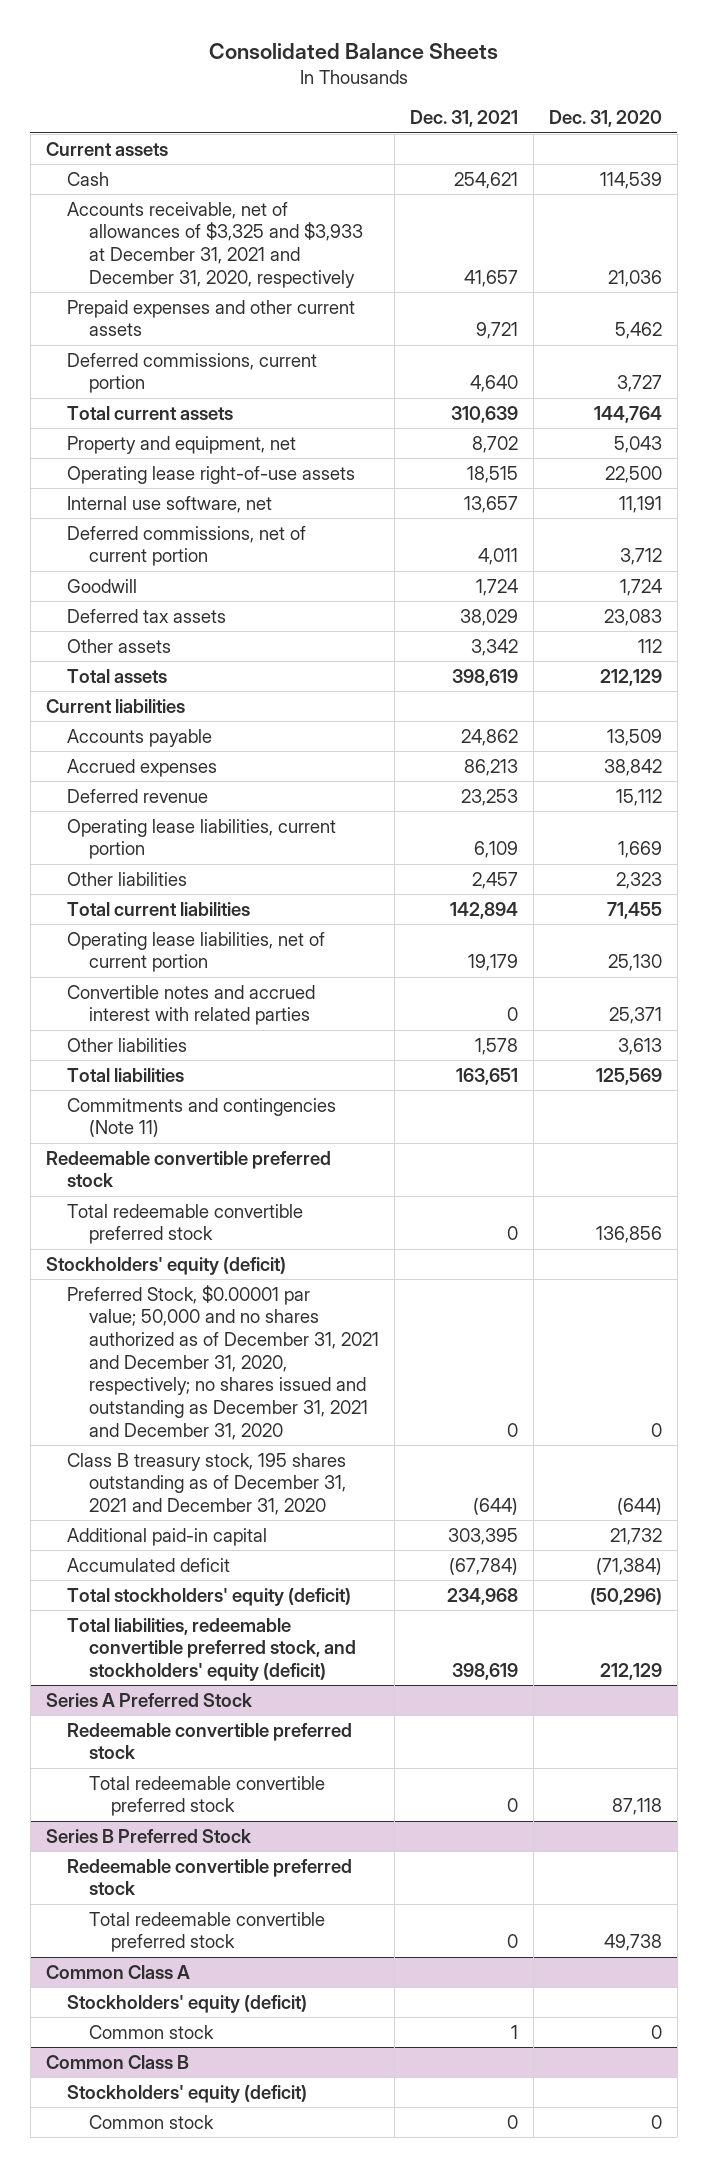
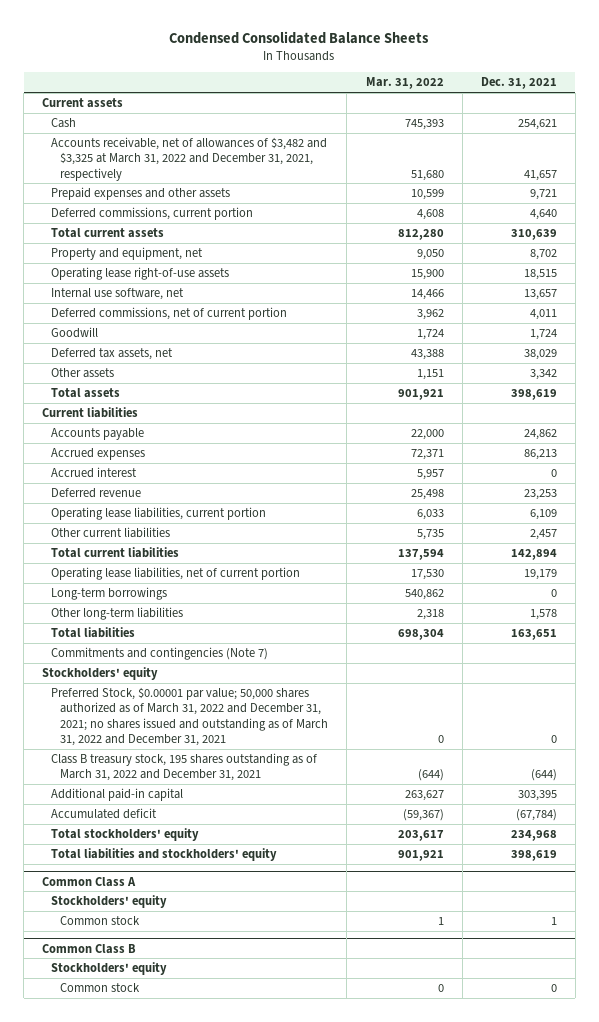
[208,43,498,60] Consolidated Balance Sheets -> [169,30,430,44] Condensed Consolidated Balance Sheets
[548,110,662,128] Dec. 31, 2020 -> none
none -> [365,77,444,90] Mar. 31, 2022
[67,201,364,288] Accounts receivable, net of allowances of $3,325 and $3,933 at December 31, 2021 and December 31, 2020, respectively -> [51,136,328,181] Accounts receivable, net of allowances of $3,482 and $3,325 at March 31, 2022 and December 31, 2021, respectively
[67,299,356,337] Prepaid expenses and other current assets -> [51,186,231,200] Prepaid expenses and other assets
[67,608,227,623] Deferred tax assets -> [51,347,174,360] Deferred tax assets, net
none -> [51,466,138,478] Accrued interest
[67,871,188,886] Other liabilities -> [51,526,171,538] Other current liabilities
[67,984,316,1026] Convertible notes and accrued interest with related parties -> [51,586,168,600] Long-term borrowings
[67,1037,188,1052] Other liabilities -> [51,606,184,620] Other long-term liabilities
[45,1150,331,1188] Redeemable convertible preferred stock -> none
[67,1203,304,1245] Total redeemable convertible preferred stock -> none
[67,1097,337,1138] Commitments and contingencies (Note 11) -> [51,646,269,660] Commitments and contingencies (Note 7)
[45,1256,286,1275] Stockholders' equity (deficit) -> [42,666,159,680] Stockholders' equity
[67,1284,380,1440] Preferred Stock, $0.00001 par value; 50,000 and no shares authorized as of December 31, 2021 and December 31, 2020, respectively; no shares issued and outstanding as December 31, 2021 and December 31, 2020 -> [51,686,329,746] Preferred Stock, $0.00001 par value; 50,000 shares authorized as of March 31, 2022 and December 31, 2021; no shares issued and outstanding as of March 31, 2022 and December 31, 2021
[67,1452,347,1516] Class B treasury stock, 195 shares outstanding as of December 31, 2021 and December 31, 2020 -> [51,752,318,782] Class B treasury stock, 195 shares outstanding as of March 31, 2022 and December 31, 2021
[45,1692,252,1707] Series A Preferred Stock -> none
[67,1722,353,1760] Redeemable convertible preferred stock -> none
[89,1775,326,1817] Total redeemable convertible preferred stock -> none
[45,1828,251,1843] Series B Preferred Stock -> none
[67,1858,353,1896] Redeemable convertible preferred stock -> none
[89,1911,326,1953] Total redeemable convertible preferred stock -> none
[67,1587,352,1606] Total stockholders' equity (deficit) -> [51,827,200,841] Total stockholders' equity
[67,1617,357,1682] Total liabilities, redeemable convertible preferred stock, and stockholders' equity (deficit) -> [51,847,278,861] Total liabilities and stockholders' equity
[67,1994,308,2013] Stockholders' equity (deficit) -> [51,894,168,908] Stockholders' equity
[67,2084,308,2103] Stockholders' equity (deficit) -> [51,961,168,975] Stockholders' equity

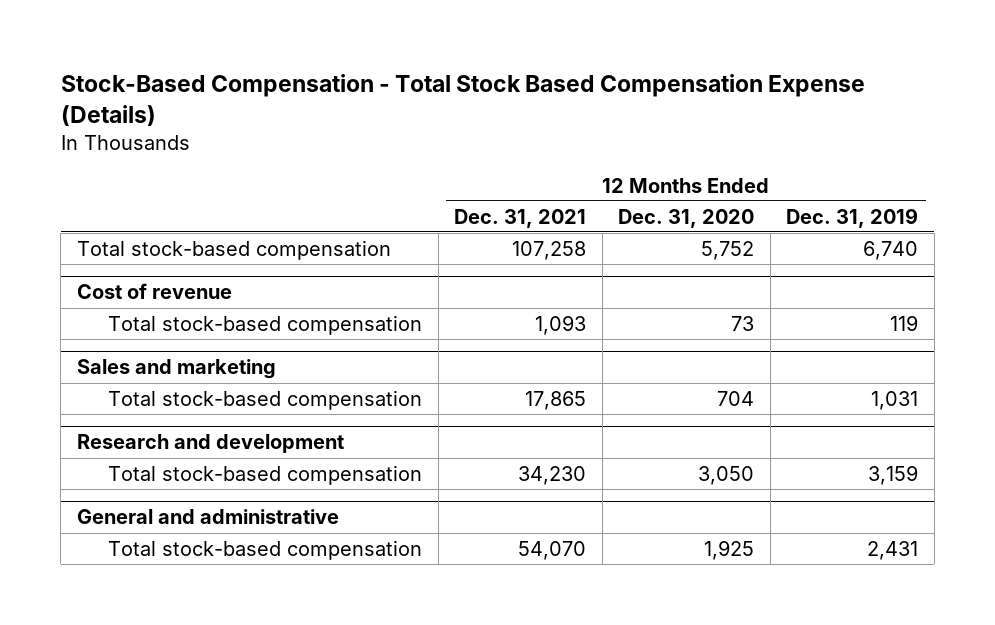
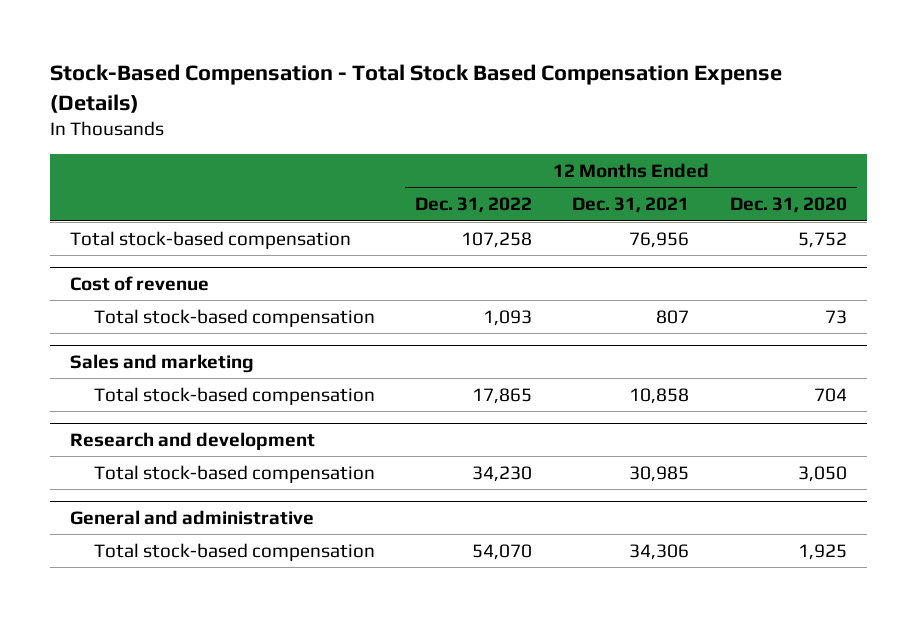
[786,207,919,228] Dec. 31, 2019 -> none
none -> [415,197,533,214] Dec. 31, 2022
[512,240,587,260] 107,258 -> [629,231,690,248] 76,956
[535,314,587,335] 1,093 -> [656,309,690,324] 807
[525,390,587,410] 17,865 -> [629,387,690,404] 10,858
[518,465,587,485] 34,230 -> [629,465,690,482] 30,985
[518,540,587,560] 54,070 -> [629,543,690,560] 34,306

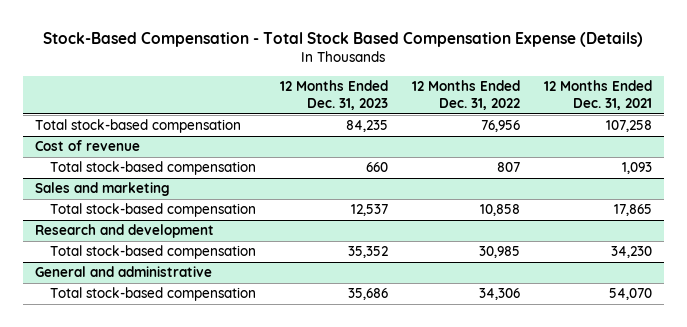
[729,197,847,214] Dec. 31, 2020 -> none
none -> [279,79,388,110] 12 Months Ended Dec. 31, 2023
[461,231,533,248] 107,258 -> [480,120,520,133] 76,956
[629,231,690,248] 76,956 -> [605,120,652,133] 107,258
[483,309,533,326] 1,093 -> [496,162,520,173] 807
[656,309,690,324] 807 -> [621,162,652,175] 1,093
[472,387,533,404] 17,865 -> [479,204,520,217] 10,858
[629,387,690,404] 10,858 -> [613,204,652,217] 17,865
[472,465,533,482] 34,230 -> [478,246,520,259] 30,985
[629,465,690,482] 30,985 -> [610,246,652,259] 34,230
[472,543,533,560] 54,070 -> [478,288,520,301] 34,306
[629,543,690,560] 34,306 -> [608,288,652,301] 54,070

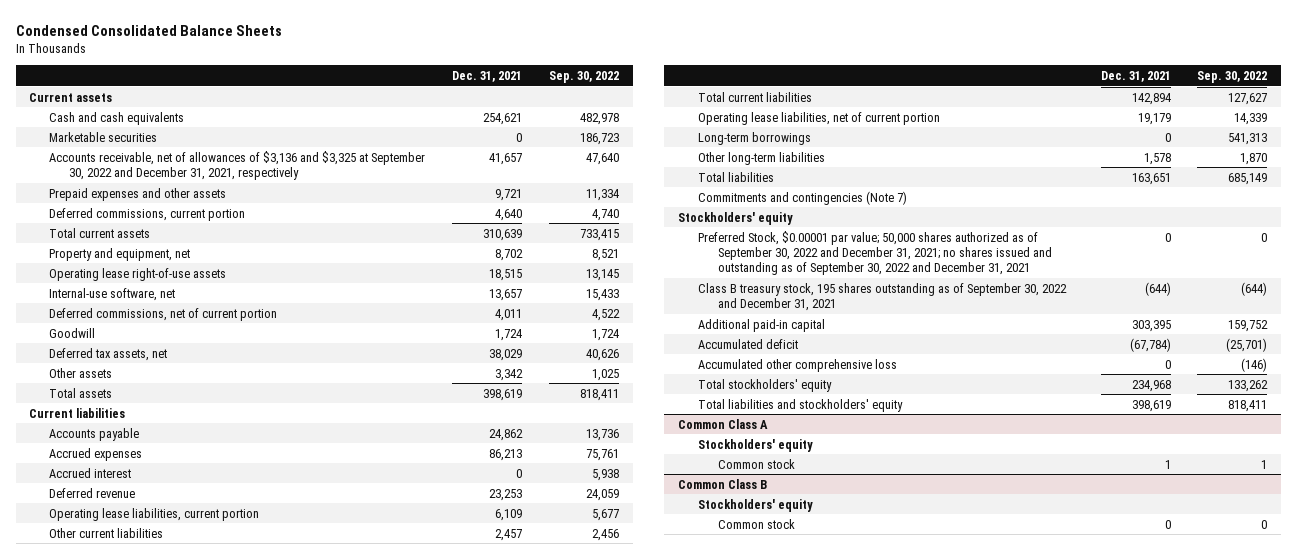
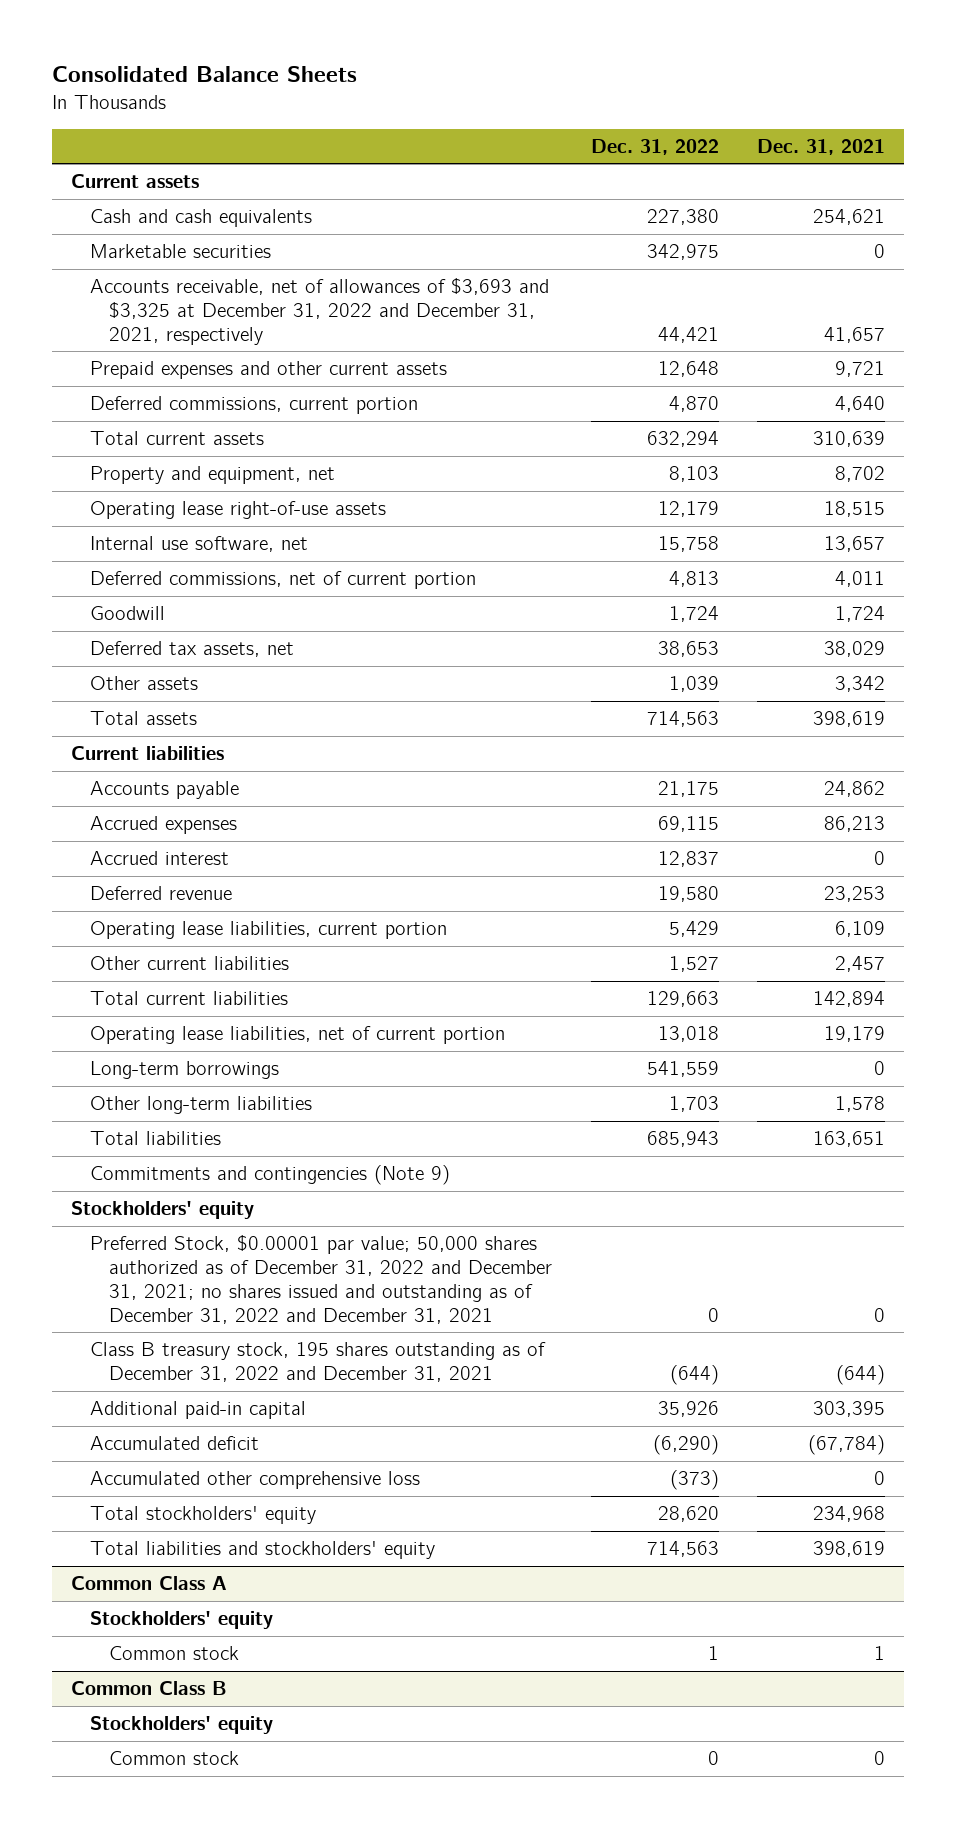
[15,24,282,36] Condensed Consolidated Balance Sheets -> [51,66,357,83] Consolidated Balance Sheets
[549,71,620,84] Sep. 30, 2022 -> none
none -> [590,138,719,155] Dec. 31, 2022
[49,150,426,181] Accounts receivable, net of allowances of $3,136 and $3,325 at September 30, 2022 and December 31, 2021, respectively -> [89,278,549,345] Accounts receivable, net of allowances of $3,693 and $3,325 at December 31, 2022 and December 31, 2021, respectively
[49,187,227,201] Prepaid expenses and other assets -> [89,361,447,380] Prepaid expenses and other current assets
[49,287,176,301] Internal-use software, net -> [89,536,308,553] Internal use software, net
[697,190,907,205] Commitments and contingencies (Note 7) -> [89,1165,450,1186] Commitments and contingencies (Note 9)
[697,230,1052,276] Preferred Stock, $0.00001 par value; 50,000 shares authorized as of September 30, 2022 and December 31, 2021; no shares issued and outstanding as of September 30, 2022 and December 31, 2021 -> [89,1235,553,1324] Preferred Stock, $0.00001 par value; 50,000 shares authorized as of December 31, 2022 and December 31, 2021; no shares issued and outstanding as of December 31, 2022 and December 31, 2021
[697,282,1067,312] Class B treasury stock, 195 shares outstanding as of September 30, 2022 and December 31, 2021 -> [89,1342,546,1383] Class B treasury stock, 195 shares outstanding as of December 31, 2022 and December 31, 2021

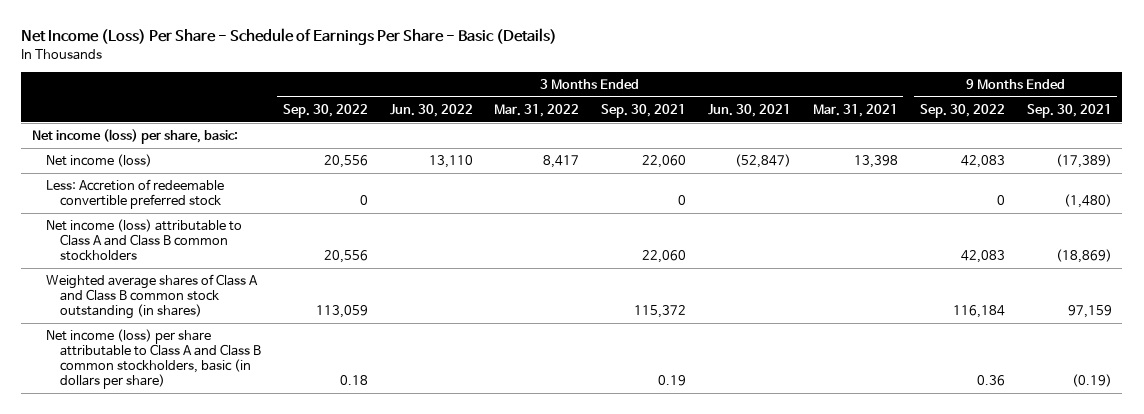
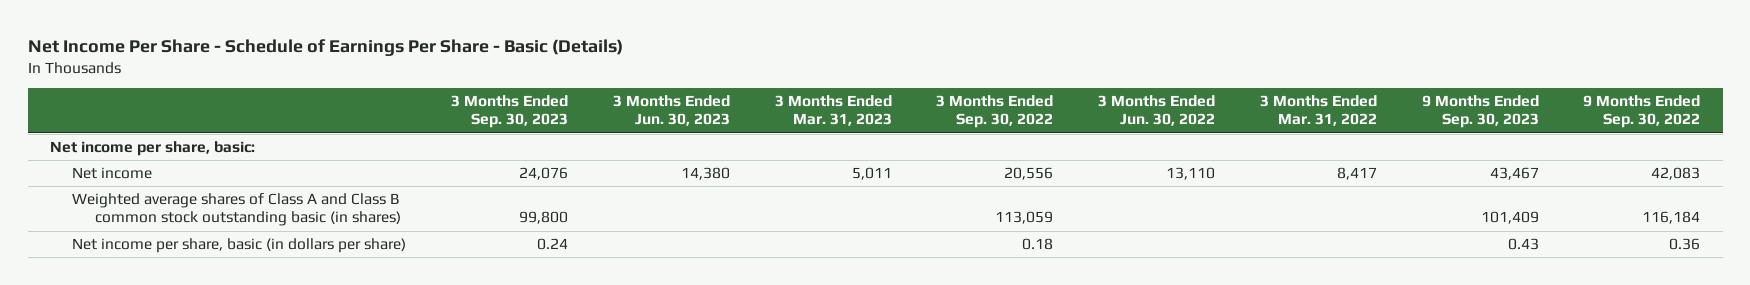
[21,28,558,46] Net Income (Loss) Per Share - Schedule of Earnings Per Share - Basic (Details) -> [27,38,623,56] Net Income Per Share - Schedule of Earnings Per Share - Basic (Details)
[601,103,687,118] Sep. 30, 2021 -> none
[708,103,792,117] Jun. 30, 2021 -> none
[812,103,898,117] Mar. 31, 2021 -> none
[1026,103,1112,118] Sep. 30, 2021 -> none
none -> [451,95,569,129] 3 Months Ended Sep. 30, 2023
none -> [612,95,730,127] 3 Months Ended Jun. 30, 2023
none -> [774,95,892,127] 3 Months Ended Mar. 31, 2023
none -> [1421,95,1539,129] 9 Months Ended Sep. 30, 2023
[46,179,225,210] Less: Accretion of redeemable convertible preferred stock -> none
[46,219,243,262] Net income (loss) attributable to Class A and Class B common stockholders -> none
[32,129,239,145] Net income (loss) per share, basic: -> [49,141,255,157] Net income per share, basic:
[46,154,153,168] Net income (loss) -> [72,167,153,180] Net income
[46,274,259,320] Weighted average shares of Class A and Class B common stock outstanding (in shares) -> [72,193,401,227] Weighted average shares of Class A and Class B common stock outstanding basic (in shares)
[46,329,261,390] Net income (loss) per share attributable to Class A and Class B common stockholders, basic (in dollars per share) -> [72,238,407,254] Net income per share, basic (in dollars per share)

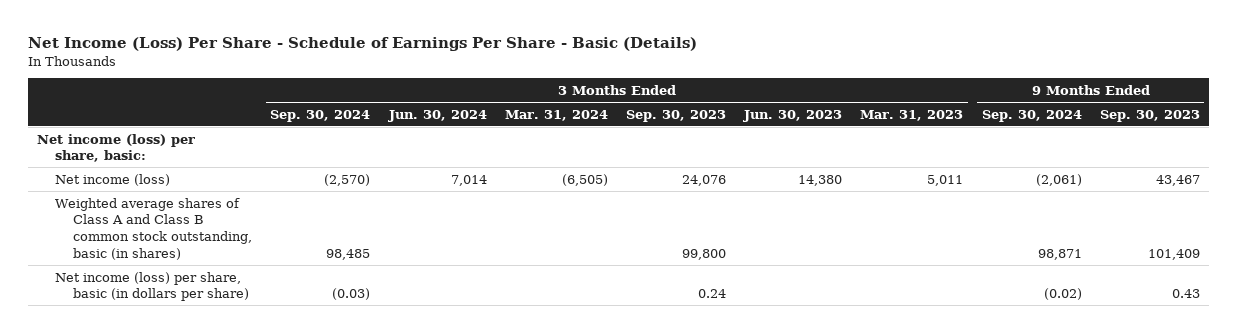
[27,38,623,56] Net Income Per Share - Schedule of Earnings Per Share - Basic (Details) -> [28,37,698,52] Net Income (Loss) Per Share - Schedule of Earnings Per Share - Basic (Details)
[936,95,1054,129] 3 Months Ended Sep. 30, 2022 -> none
[1098,95,1216,127] 3 Months Ended Jun. 30, 2022 -> none
[1259,95,1377,127] 3 Months Ended Mar. 31, 2022 -> none
[1583,95,1701,129] 9 Months Ended Sep. 30, 2022 -> none
none -> [270,109,371,122] Sep. 30, 2024
none -> [387,109,487,122] Jun. 30, 2024
none -> [504,109,608,121] Mar. 31, 2024
none -> [981,109,1082,122] Sep. 30, 2024
[49,141,255,157] Net income per share, basic: -> [37,133,196,163] Net income (loss) per share, basic:
[72,167,153,180] Net income -> [55,173,171,186] Net income (loss)
[72,193,401,227] Weighted average shares of Class A and Class B common stock outstanding basic (in shares) -> [55,197,253,260] Weighted average shares of Class A and Class B common stock outstanding, basic (in shares)
[72,238,407,254] Net income per share, basic (in dollars per share) -> [55,271,250,302] Net income (loss) per share, basic (in dollars per share)

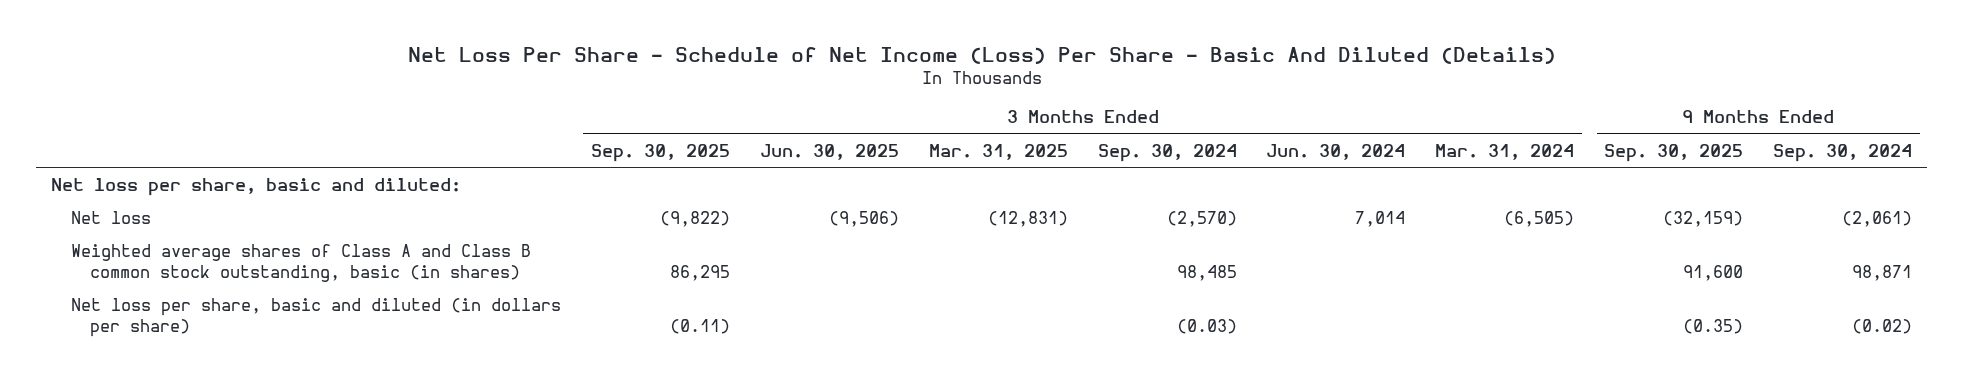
[28,37,698,52] Net Income (Loss) Per Share - Schedule of Earnings Per Share - Basic (Details) -> [407,46,1556,64] Net Loss Per Share - Schedule of Net Income (Loss) Per Share - Basic And Diluted (Details)
[626,109,727,122] Sep. 30, 2023 -> none
[743,109,843,122] Jun. 30, 2023 -> none
[860,109,964,121] Mar. 31, 2023 -> none
[1099,109,1200,122] Sep. 30, 2023 -> none
none -> [590,143,730,162] Sep. 30, 2025
none -> [759,143,899,160] Jun. 30, 2025
none -> [928,143,1068,160] Mar. 31, 2025
none -> [1604,143,1744,162] Sep. 30, 2025
[37,133,196,163] Net income (loss) per share, basic: -> [51,177,462,196] Net loss per share, basic and diluted:
[55,173,171,186] Net income (loss) -> [70,210,151,224] Net loss
[55,271,250,302] Net income (loss) per share, basic (in dollars per share) -> [70,297,561,337] Net loss per share, basic and diluted (in dollars per share)

